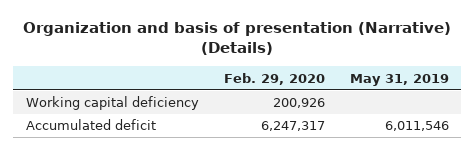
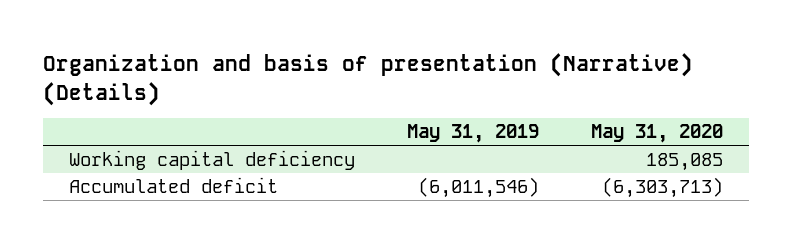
[223,72,325,85] Feb. 29, 2020 -> none
none -> [591,124,724,144] May 31, 2020
[384,121,449,132] 6,011,546 -> [417,176,539,198] (6,011,546)

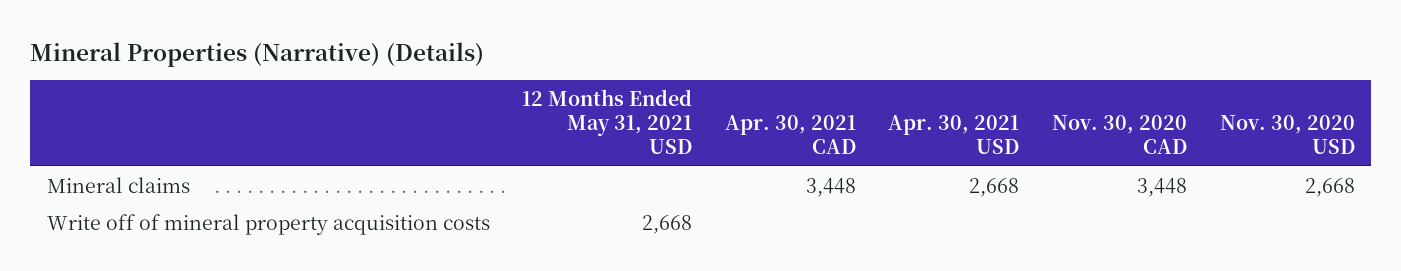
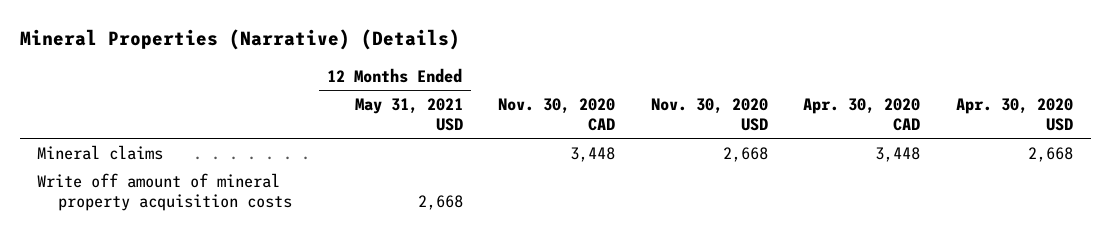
[724,114,856,155] Apr. 30, 2021 CAD -> none
[888,114,1020,155] Apr. 30, 2021 USD -> none
none -> [803,98,921,131] Apr. 30, 2020 CAD
none -> [955,98,1073,131] Apr. 30, 2020 USD
[46,213,490,235] Write off of mineral property acquisition costs -> [37,172,293,211] Write off amount of mineral property acquisition costs

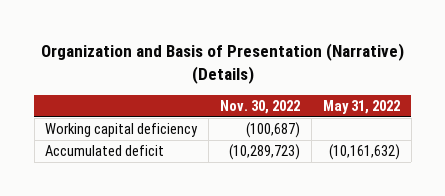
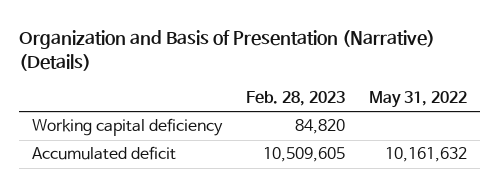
[220,99,301,114] Nov. 30, 2022 -> none
none -> [246,91,346,107] Feb. 28, 2023
[328,144,400,161] (10,161,632) -> [385,147,468,163] 10,161,632

